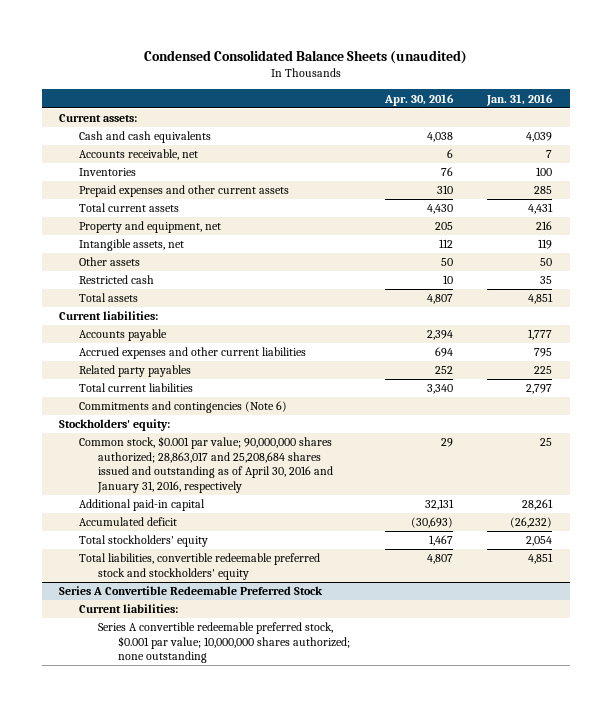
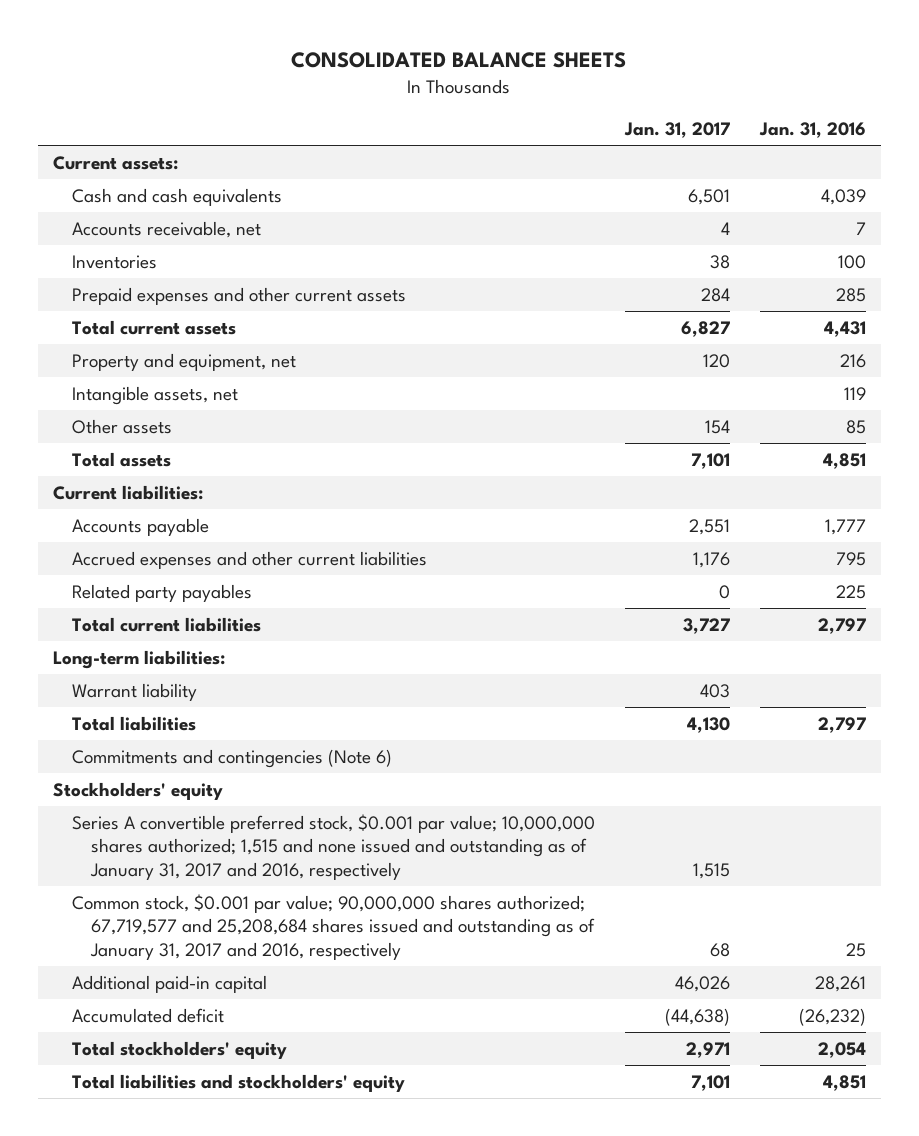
[143,49,467,64] Condensed Consolidated Balance Sheets (unaudited) -> [291,52,627,69] CONSOLIDATED BALANCE SHEETS
[383,93,454,106] Apr. 30, 2016 -> none
none -> [623,121,730,138] Jan. 31, 2017
[78,275,154,285] Restricted cash -> none
[540,258,553,267] 50 -> [845,419,866,434] 85
none -> [52,649,225,669] Long-term liabilities:
none -> [71,682,197,701] Warrant liability
none -> [71,715,196,731] Total liabilities
[59,419,171,432] Stockholders' equity: -> [52,781,223,800] Stockholders' equity
none -> [71,813,595,880] Series A convertible preferred stock, $0.001 par value; 10,000,000 shares authorized; 1,515 and none issued and outstanding as of January 31, 2017 and 2016, respectively
[78,436,334,493] Common stock, $0.001 par value; 90,000,000 shares authorized; 28,863,017 and 25,208,684 shares issued and outstanding as of April 30, 2016 and January 31, 2016, respectively -> [71,893,596,960] Common stock, $0.001 par value; 90,000,000 shares authorized; 67,719,577 and 25,208,684 shares issued and outstanding as of January 31, 2017 and 2016, respectively
[59,586,324,596] Series A Convertible Redeemable Preferred Stock -> none
[78,604,178,614] Current liabilities: -> none
[98,622,350,664] Series A convertible redeemable preferred stock, $0.001 par value; 10,000,000 shares authorized; none outstanding -> none
[78,553,320,580] Total liabilities, convertible redeemable preferred stock and stockholders' equity -> [71,1073,405,1092] Total liabilities and stockholders' equity

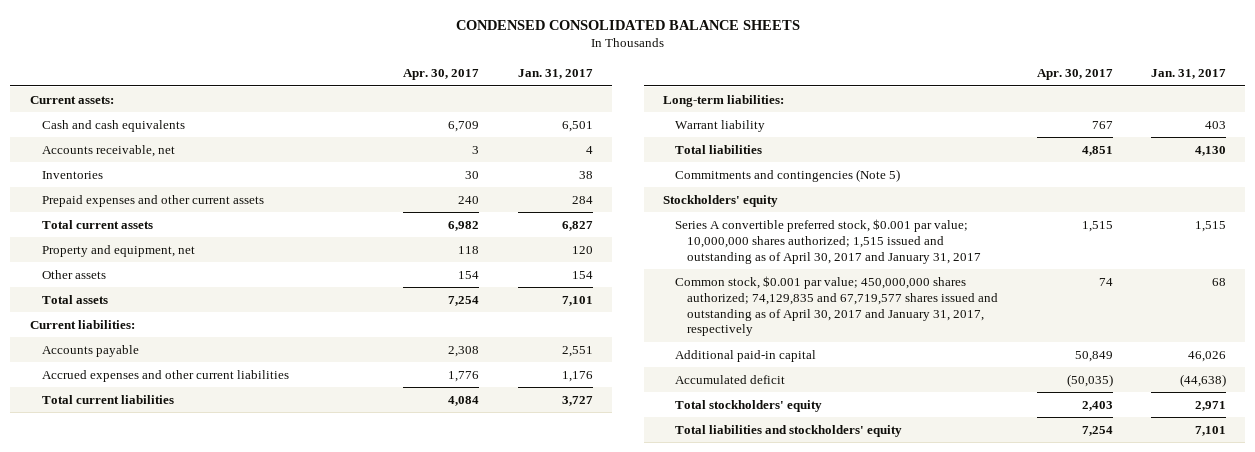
[291,52,627,69] CONSOLIDATED BALANCE SHEETS -> [455,20,800,31] CONDENSED CONSOLIDATED BALANCE SHEETS
[758,121,866,138] Jan. 31, 2016 -> none
none -> [403,69,480,81] Apr. 30, 2017
[71,385,238,405] Intangible assets, net -> none
[71,583,252,602] Related party payables -> none
[71,748,392,768] Commitments and contingencies (Note 6) -> [675,168,901,182] Commitments and contingencies (Note 5)
[71,813,595,880] Series A convertible preferred stock, $0.001 par value; 10,000,000 shares authorized; 1,515 and none issued and outstanding as of January 31, 2017 and 2016, respectively -> [675,218,982,264] Series A convertible preferred stock, $0.001 par value; 10,000,000 shares authorized; 1,515 issued and outstanding as of April 30, 2017 and January 31, 2017
[71,893,596,960] Common stock, $0.001 par value; 90,000,000 shares authorized; 67,719,577 and 25,208,684 shares issued and outstanding as of January 31, 2017 and 2016, respectively -> [675,275,999,337] Common stock, $0.001 par value; 450,000,000 shares authorized; 74,129,835 and 67,719,577 shares issued and outstanding as of April 30, 2017 and January 31, 2017, respectively

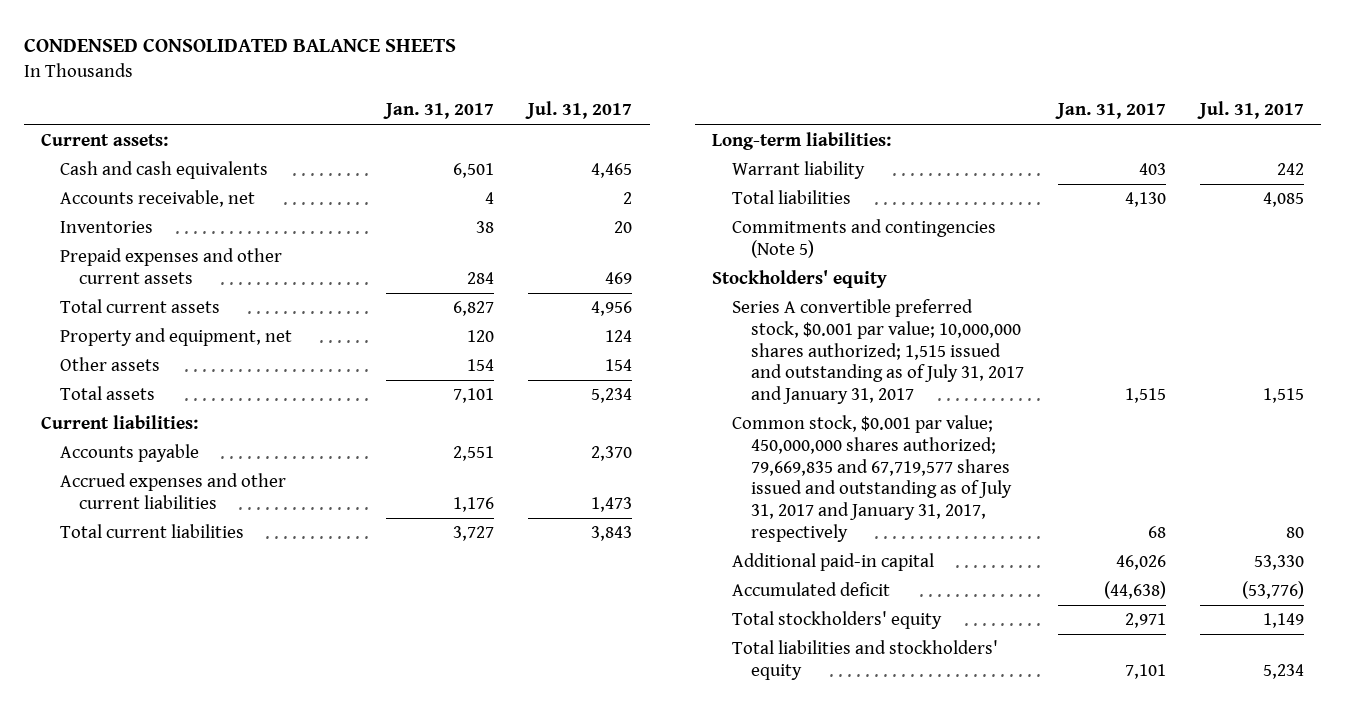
[403,69,480,81] Apr. 30, 2017 -> none
none -> [525,101,633,120] Jul. 31, 2017
[675,218,982,264] Series A convertible preferred stock, $0.001 par value; 10,000,000 shares authorized; 1,515 issued and outstanding as of April 30, 2017 and January 31, 2017 -> [731,299,1024,405] Series A convertible preferred stock, $0.001 par value; 10,000,000 shares authorized; 1,515 issued and outstanding as of July 31, 2017 and January 31, 2017
[675,275,999,337] Common stock, $0.001 par value; 450,000,000 shares authorized; 74,129,835 and 67,719,577 shares issued and outstanding as of April 30, 2017 and January 31, 2017, respectively -> [731,415,1012,542] Common stock, $0.001 par value; 450,000,000 shares authorized; 79,669,835 and 67,719,577 shares issued and outstanding as of July 31, 2017 and January 31, 2017, respectively

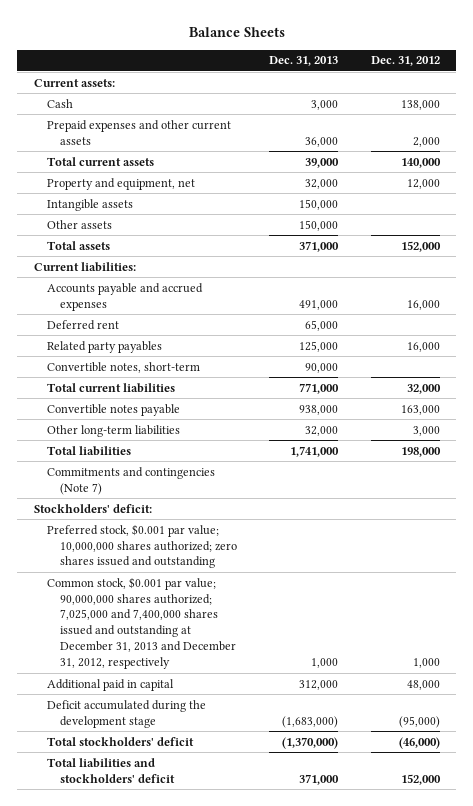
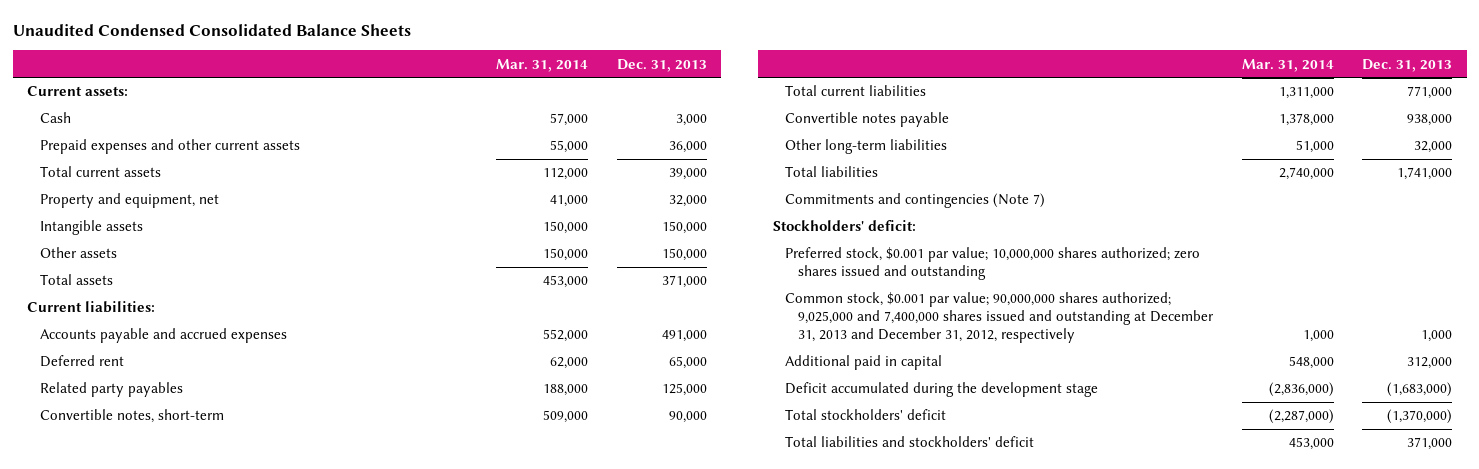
[188,26,285,37] Balance Sheets -> [12,23,411,36] Unaudited Condensed Consolidated Balance Sheets
[370,56,440,67] Dec. 31, 2012 -> none
none -> [495,58,588,72] Mar. 31, 2014
[46,576,236,669] Common stock, $0.001 par value; 90,000,000 shares authorized; 7,025,000 and 7,400,000 shares issued and outstanding at December 31, 2013 and December 31, 2012, respectively -> [785,292,1214,344] Common stock, $0.001 par value; 90,000,000 shares authorized; 9,025,000 and 7,400,000 shares issued and outstanding at December 31, 2013 and December 31, 2012, respectively

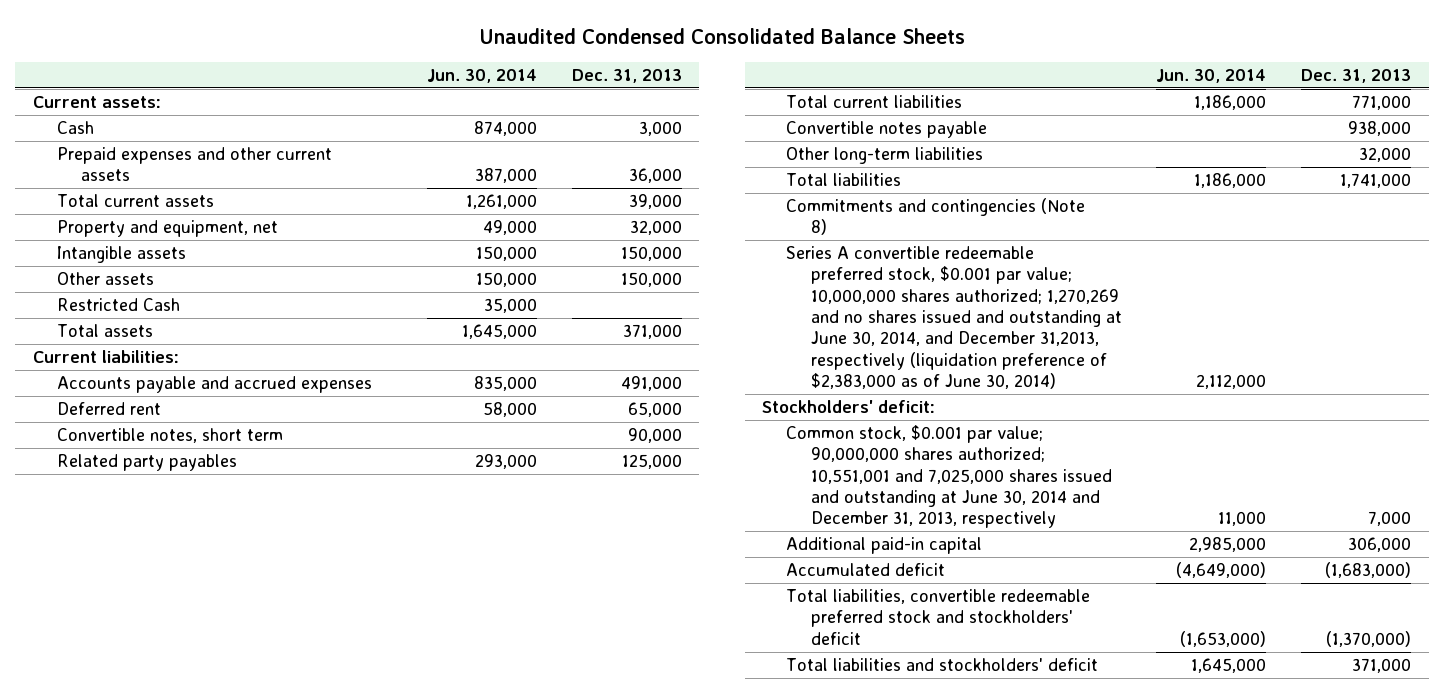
[495,58,588,72] Mar. 31, 2014 -> none
none -> [426,68,537,83] Jun. 30, 2014
none -> [56,298,180,312] Restricted Cash
none -> [56,428,283,444] Convertible notes, short term
[39,409,224,424] Convertible notes, short-term -> none
[785,193,1046,209] Commitments and contingencies (Note 7) -> [786,198,1086,236] Commitments and contingencies (Note 8)
none -> [786,246,1122,390] Series A convertible redeemable preferred stock, $0.001 par value; 10,000,000 shares authorized; 1,270,269 and no shares issued and outstanding at June 30, 2014, and December 31,2013, respectively (liquidation preference of $2,383,000 as of June 30, 2014)
[785,247,1201,281] Preferred stock, $0.001 par value; 10,000,000 shares authorized; zero shares issued and outstanding -> none
[785,292,1214,344] Common stock, $0.001 par value; 90,000,000 shares authorized; 9,025,000 and 7,400,000 shares issued and outstanding at December 31, 2013 and December 31, 2012, respectively -> [786,425,1112,529] Common stock, $0.001 par value; 90,000,000 shares authorized; 10,551,001 and 7,025,000 shares issued and outstanding at June 30, 2014 and December 31, 2013, respectively
[1421,330,1453,343] 1,000 -> [1368,511,1412,527] 7,000
[785,355,943,371] Additional paid in capital -> [786,537,983,555] Additional paid-in capital
[1407,357,1453,370] 312,000 -> [1348,537,1412,553] 306,000
[785,382,1099,398] Deficit accumulated during the development stage -> [786,563,946,577] Accumulated deficit
[785,409,947,421] Total stockholders' deficit -> [786,589,1091,645] Total liabilities, convertible redeemable preferred stock and stockholders' deficit

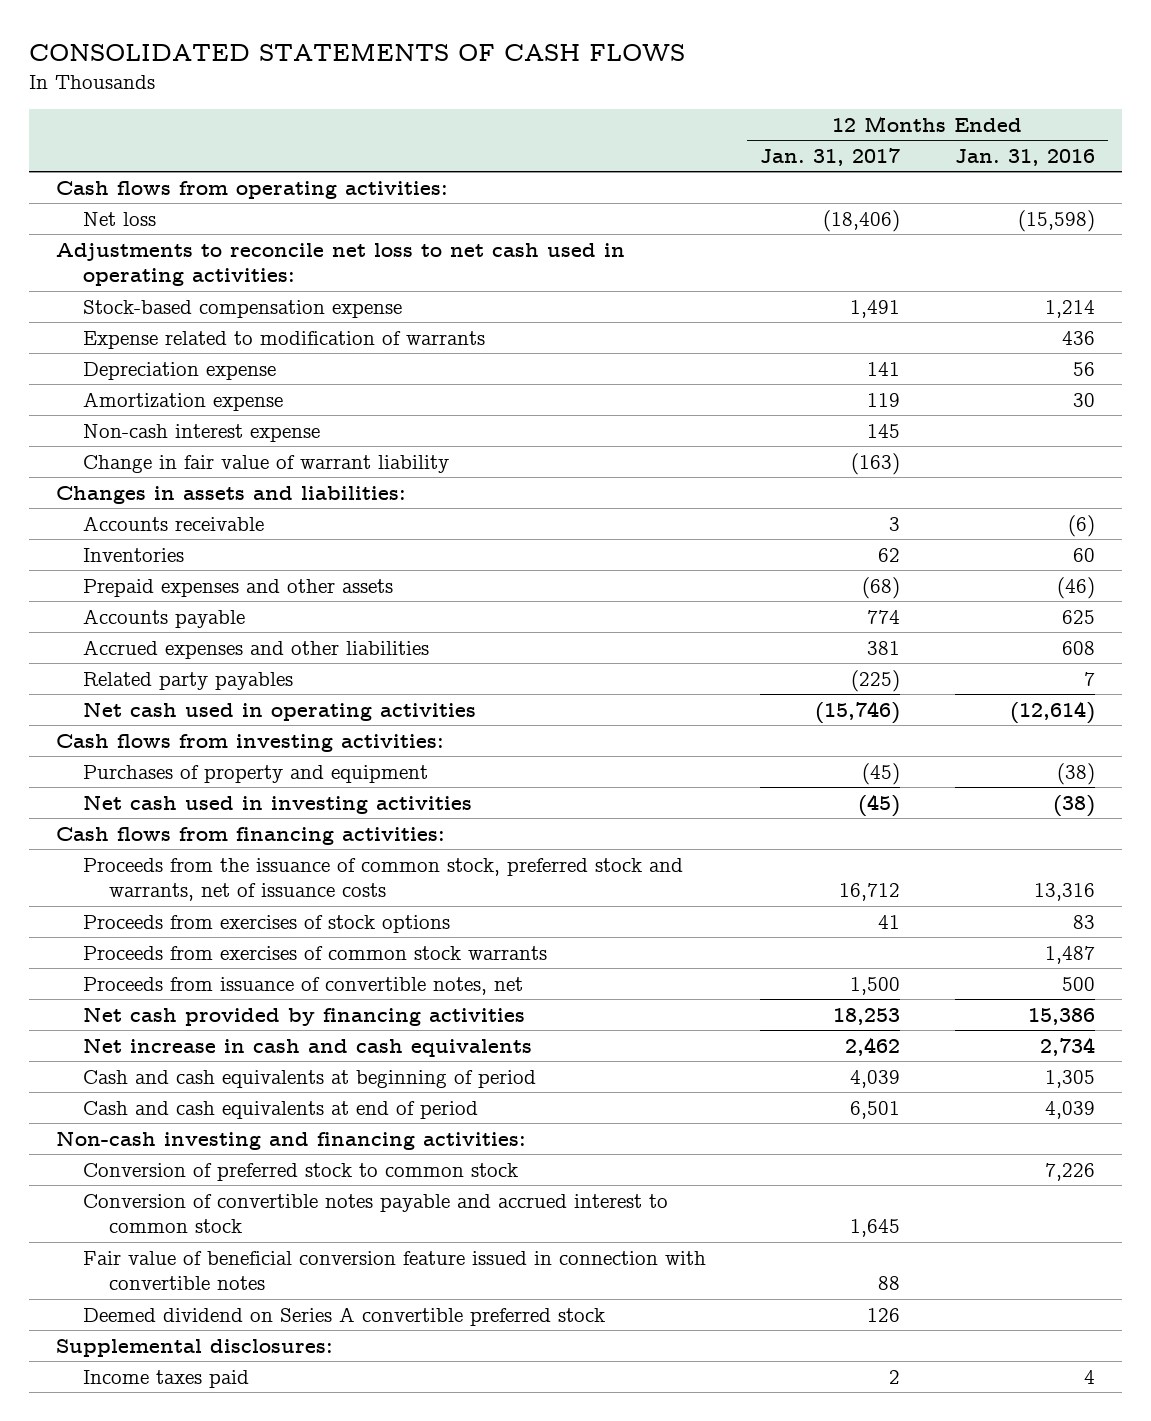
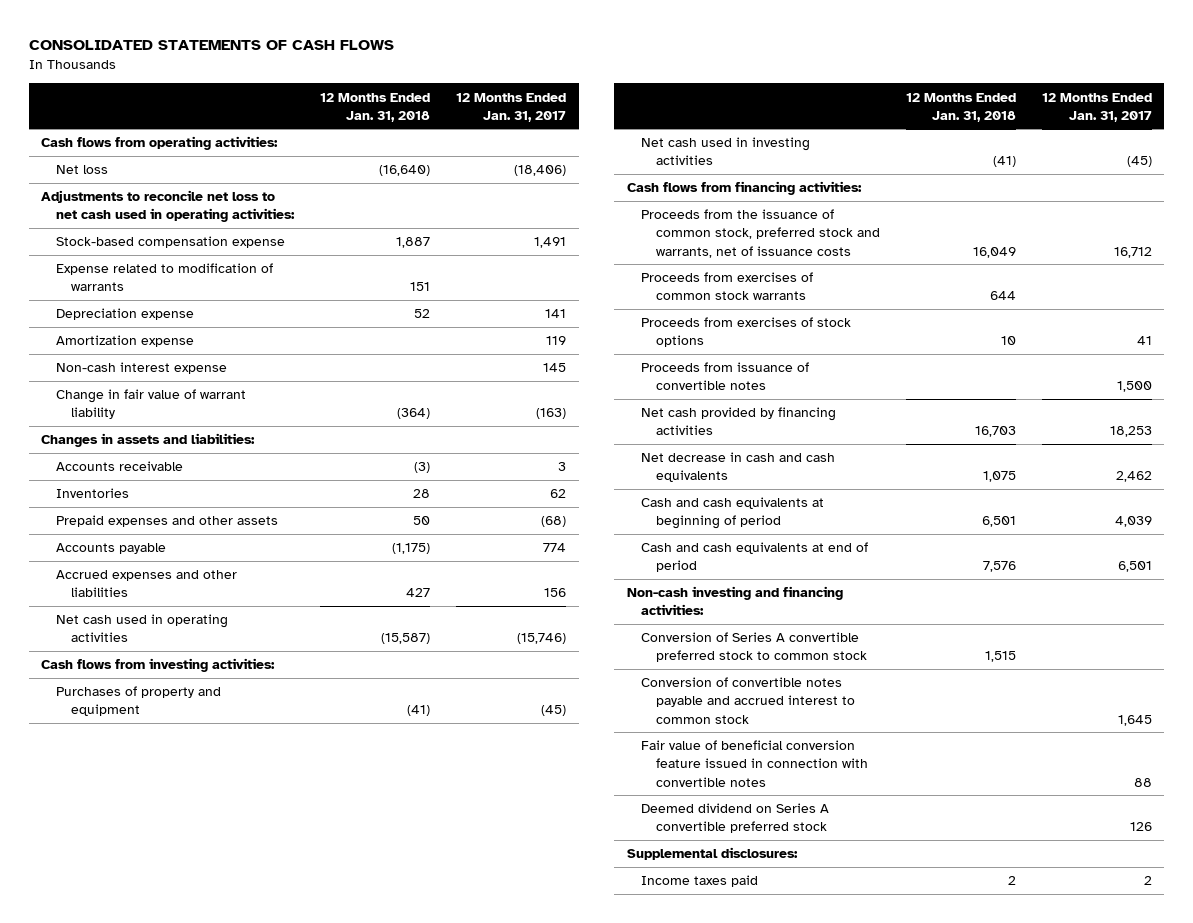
[954,148,1095,166] Jan. 31, 2016 -> none
none -> [320,92,431,122] 12 Months Ended Jan. 31, 2018
[82,671,293,690] Related party payables -> none
[867,640,901,655] 381 -> [544,588,567,598] 156
[82,914,450,933] Proceeds from exercises of stock options -> [641,317,852,348] Proceeds from exercises of stock options
[82,976,523,995] Proceeds from issuance of convertible notes, net -> [641,362,810,391] Proceeds from issuance of convertible notes
[82,1037,532,1057] Net increase in cash and cash equivalents -> [641,452,836,483] Net decrease in cash and cash equivalents
[82,1162,518,1181] Conversion of preferred stock to common stock -> [641,632,868,663] Conversion of Series A convertible preferred stock to common stock

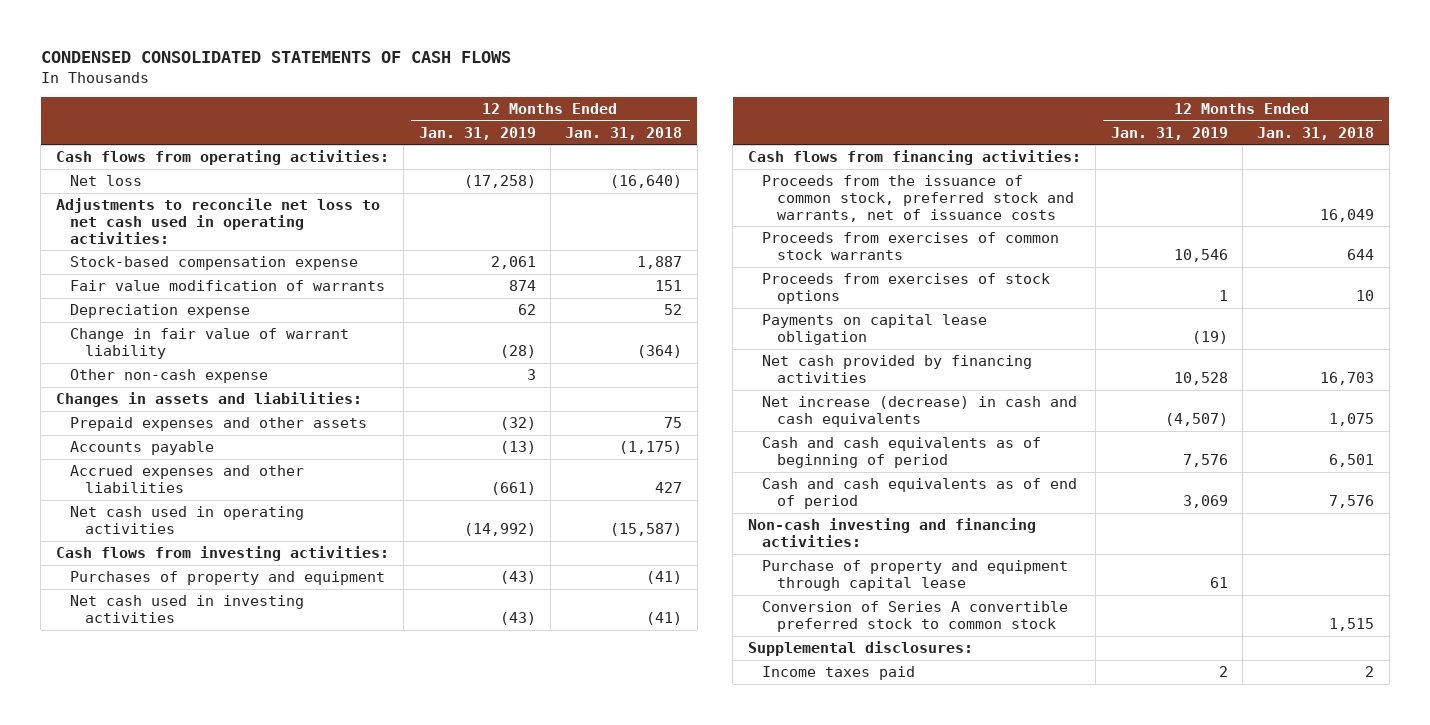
[28,40,394,51] CONSOLIDATED STATEMENTS OF CASH FLOWS -> [40,51,511,64] CONDENSED CONSOLIDATED STATEMENTS OF CASH FLOWS
[456,92,567,122] 12 Months Ended Jan. 31, 2017 -> none
none -> [418,126,536,140] Jan. 31, 2019
[56,263,274,292] Expense related to modification of warrants -> [70,280,386,292] Fair value modification of warrants
[56,335,195,348] Amortization expense -> none
[56,362,228,375] Non-cash interest expense -> none
none -> [70,369,269,384] Other non-cash expense
[56,461,184,472] Accounts receivable -> none
[56,488,130,499] Inventories -> none
[413,516,431,526] 50 -> [664,417,683,429] 75
[641,362,810,391] Proceeds from issuance of convertible notes -> none
none -> [762,314,988,345] Payments on capital lease obligation
[641,452,836,483] Net decrease in cash and cash equivalents -> [762,396,1078,427] Net increase (decrease) in cash and cash equivalents
[641,497,825,530] Cash and cash equivalents at beginning of period -> [762,437,1042,468] Cash and cash equivalents as of beginning of period
[641,542,869,573] Cash and cash equivalents at end of period -> [762,478,1078,509] Cash and cash equivalents as of end of period
none -> [762,560,1069,591] Purchase of property and equipment through capital lease
[641,677,856,724] Conversion of convertible notes payable and accrued interest to common stock -> none
[641,740,869,787] Fair value of beneficial conversion feature issued in connection with convertible notes -> none
[641,803,830,834] Deemed dividend on Series A convertible preferred stock -> none

